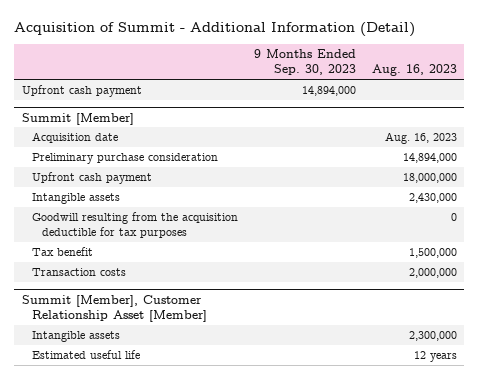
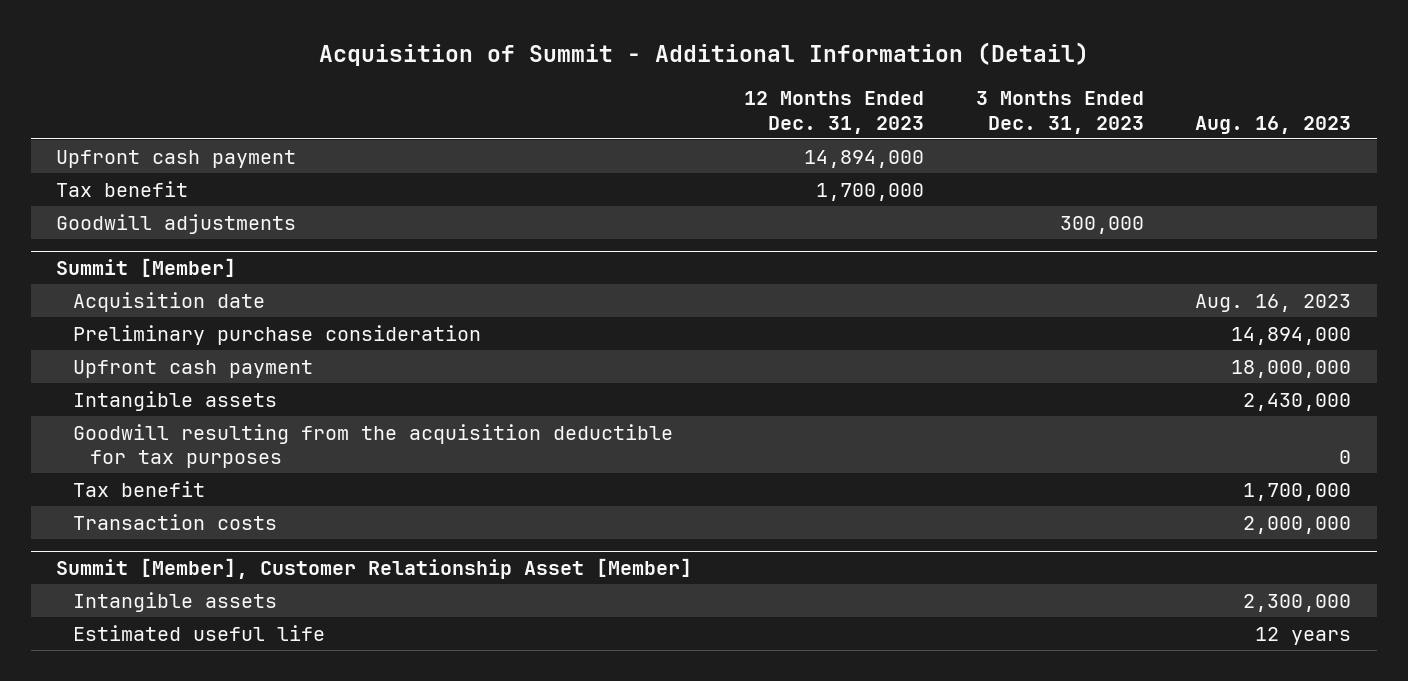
[253,49,356,76] 9 Months Ended Sep. 30, 2023 -> none
none -> [744,91,925,134] 12 Months Ended Dec. 31, 2023
none -> [975,91,1144,134] 3 Months Ended Dec. 31, 2023
none -> [56,180,189,197] Tax benefit
none -> [56,213,297,234] Goodwill adjustments
[408,247,457,258] 1,500,000 -> [1243,482,1352,501] 1,700,000

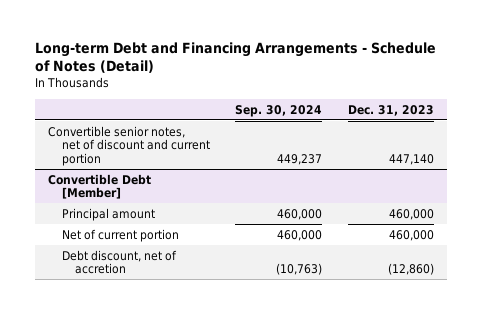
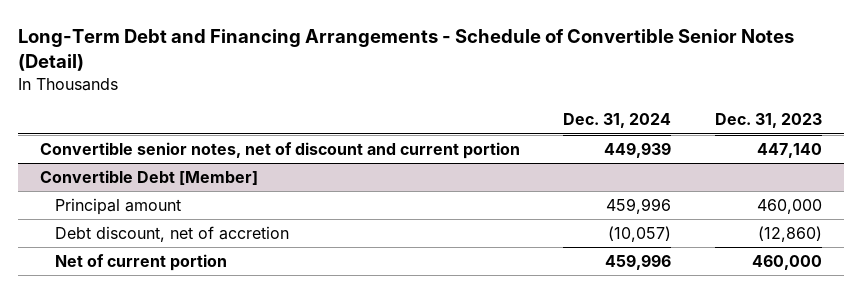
[34,42,436,74] Long-term Debt and Financing Arrangements - Schedule of Notes (Detail) -> [18,29,795,72] Long-Term Debt and Financing Arrangements - Schedule of Convertible Senior Notes (Detail)
[235,104,323,117] Sep. 30, 2024 -> none
none -> [563,113,672,129] Dec. 31, 2024
[61,228,179,242] Net of current portion -> [55,253,228,271] Net of current portion

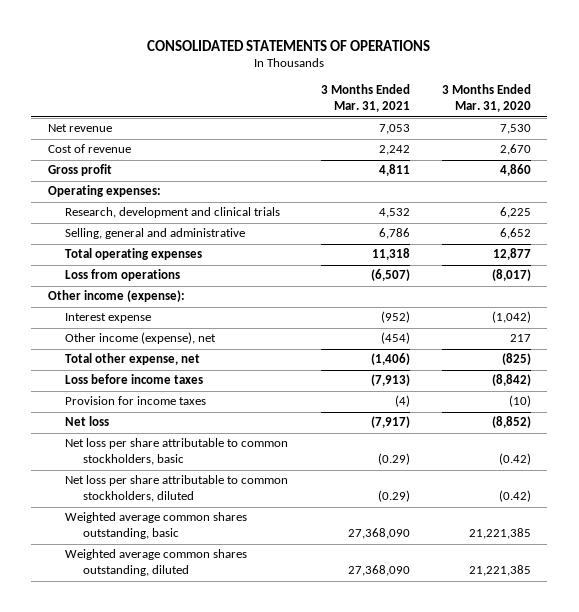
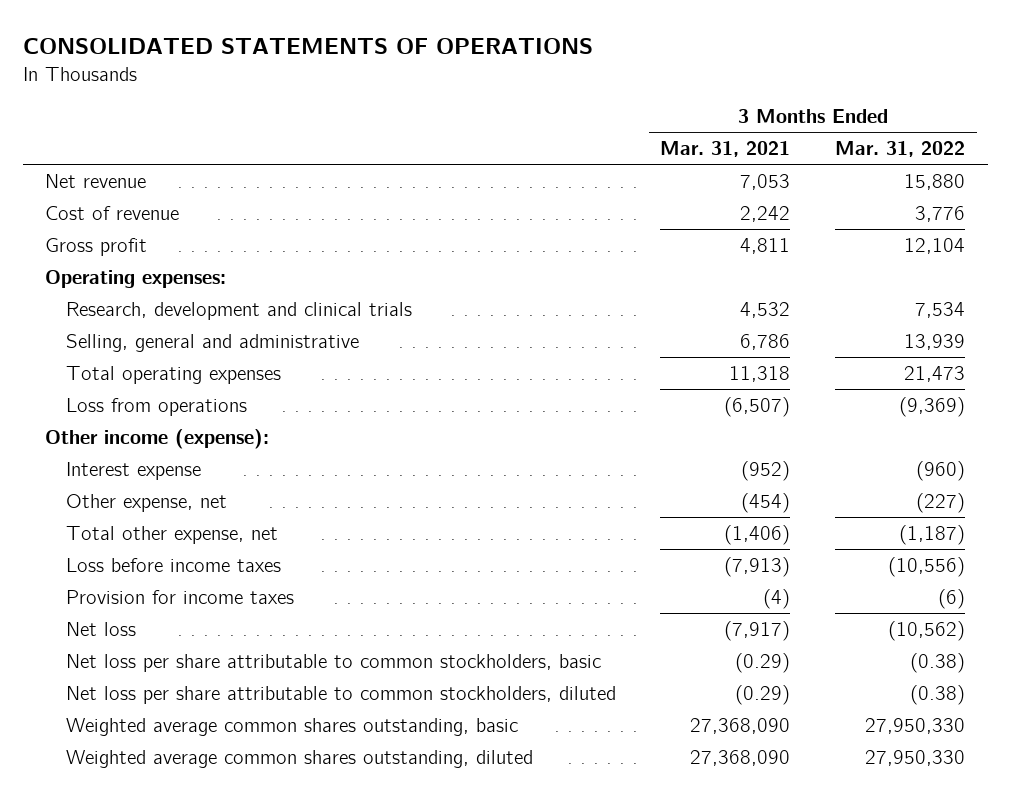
[442,84,532,113] 3 Months Ended Mar. 31, 2020 -> none
none -> [835,141,966,158] Mar. 31, 2022
[65,332,217,345] Other income (expense), net -> [65,493,227,512] Other expense, net

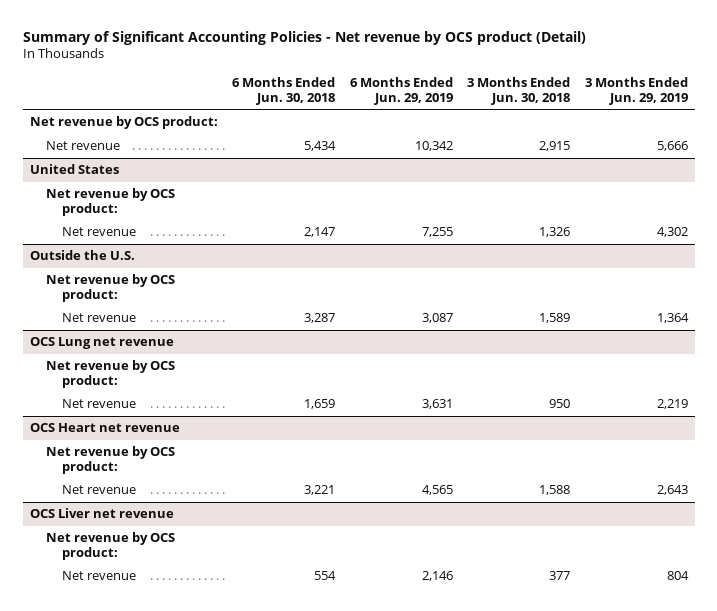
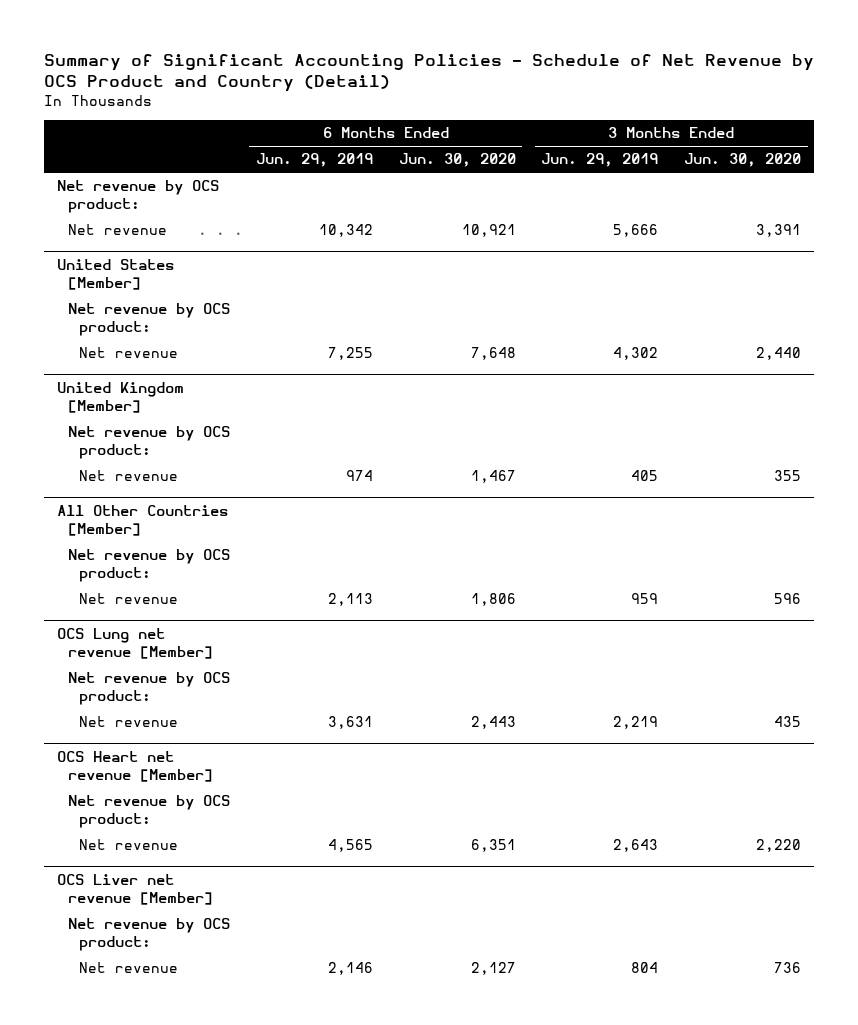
[22,30,586,45] Summary of Significant Accounting Policies - Net revenue by OCS product (Detail) -> [43,53,814,93] Summary of Significant Accounting Policies - Schedule of Net Revenue by OCS Product and Country (Detail)
[232,76,336,105] 6 Months Ended Jun. 30, 2018 -> none
[467,76,571,105] 3 Months Ended Jun. 30, 2018 -> none
none -> [398,153,516,168] Jun. 30, 2020
none -> [684,153,802,168] Jun. 30, 2020
[29,164,119,175] United States -> [56,259,174,290] United States [Member]
[29,250,135,261] Outside the U.S. -> none
none -> [56,382,184,413] United Kingdom [Member]
[29,337,174,350] OCS Lung net revenue -> none
[421,313,453,324] 3,087 -> [345,470,373,482] 974
[656,313,689,324] 1,364 -> [631,470,659,482] 405
none -> [56,505,228,536] All Other Countries [Member]
none -> [79,593,179,605] Net revenue
none -> [56,628,213,659] OCS Lung net revenue [Member]
none -> [67,672,230,706] Net revenue by OCS product:
[29,423,180,433] OCS Heart net revenue -> [56,751,213,782] OCS Heart net revenue [Member]
[29,508,174,519] OCS Liver net revenue -> [56,874,213,905] OCS Liver net revenue [Member]

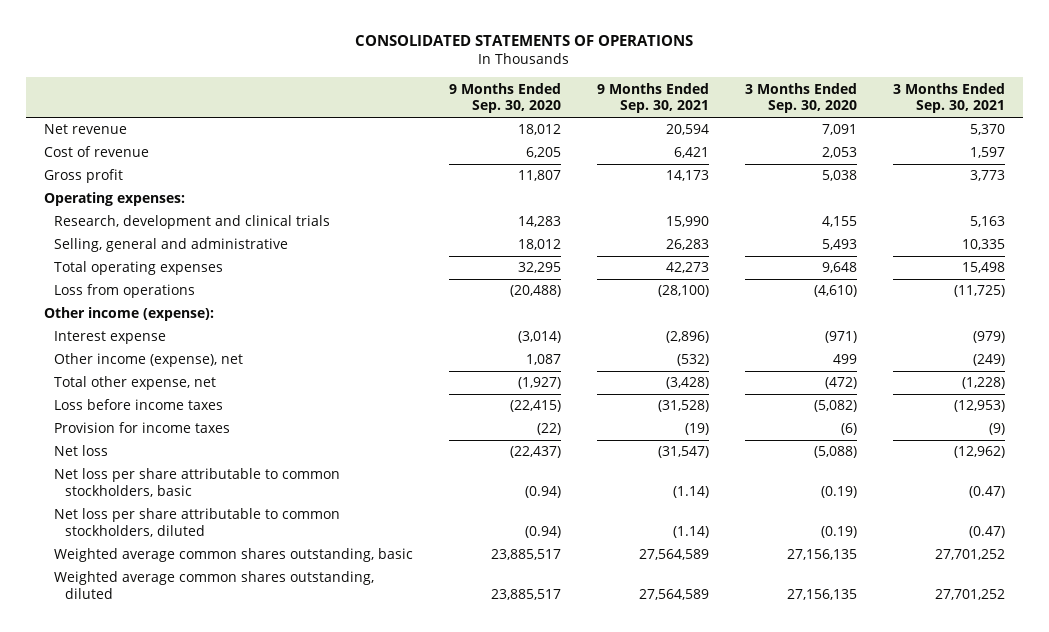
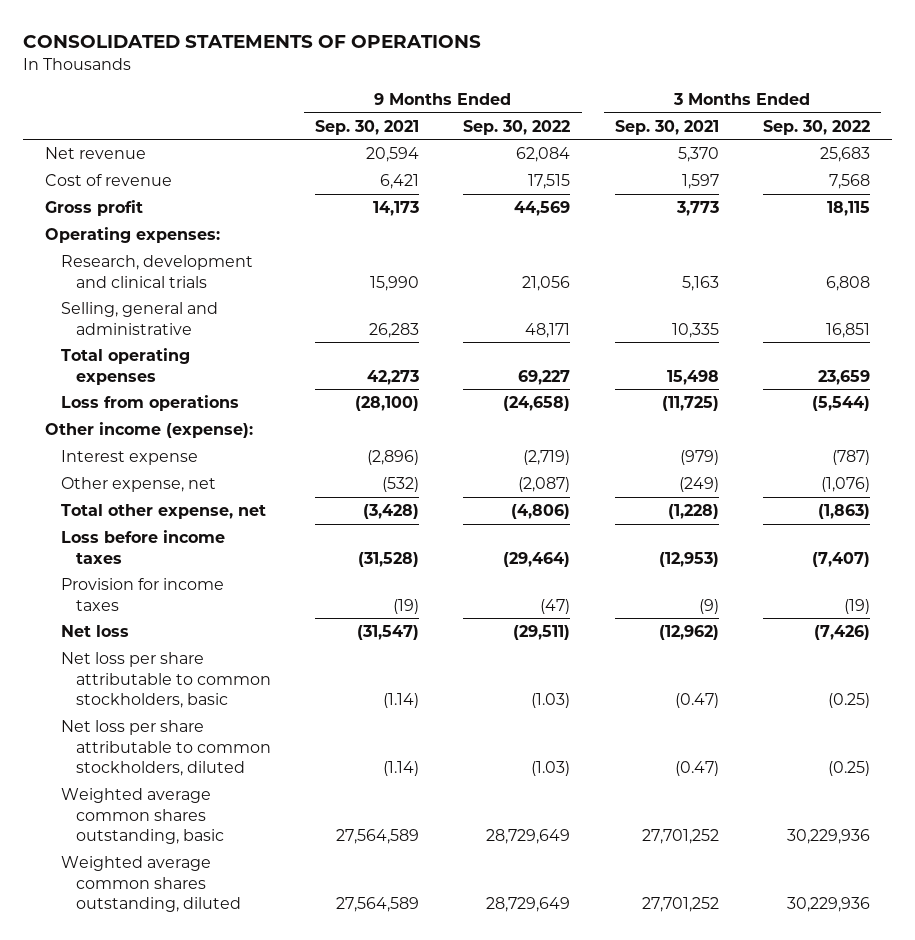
[449,82,562,114] 9 Months Ended Sep. 30, 2020 -> none
[745,82,858,114] 3 Months Ended Sep. 30, 2020 -> none
none -> [463,119,571,135] Sep. 30, 2022
none -> [763,119,871,135] Sep. 30, 2022
[54,353,244,368] Other income (expense), net -> [60,477,216,493] Other expense, net

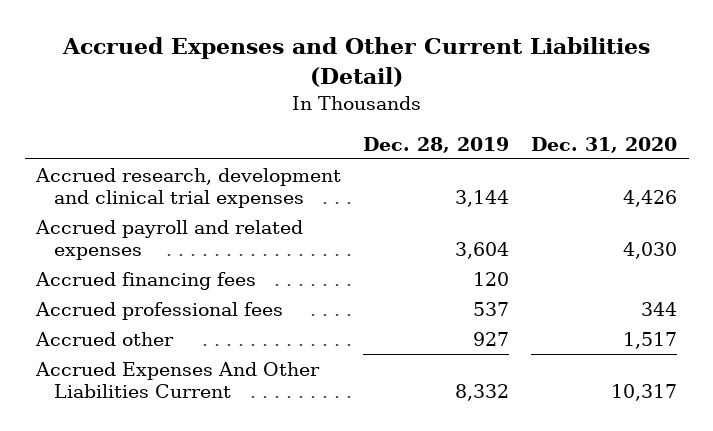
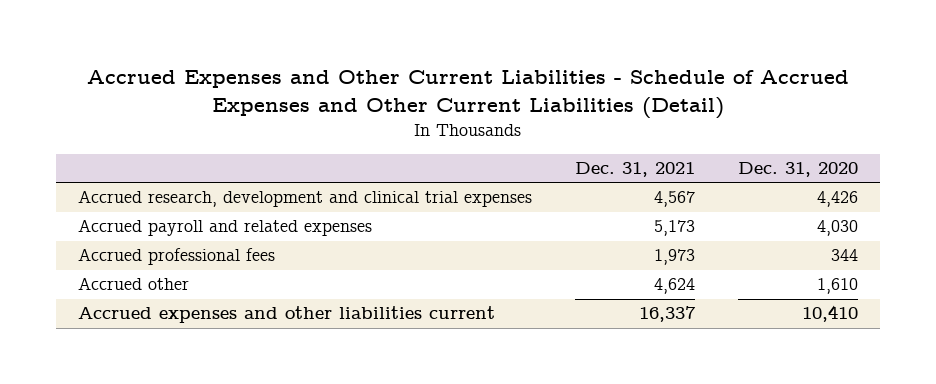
[61,37,650,88] Accrued Expenses and Other Current Liabilities (Detail) -> [86,69,849,119] Accrued Expenses and Other Current Liabilities - Schedule of Accrued Expenses and Other Current Liabilities (Detail)
[363,136,510,153] Dec. 28, 2019 -> none
none -> [574,162,695,178] Dec. 31, 2021
[35,271,257,290] Accrued financing fees -> none
[623,331,678,349] 1,517 -> [817,278,859,295] 1,610
[35,361,321,399] Accrued Expenses And Other Liabilities Current -> [77,306,495,324] Accrued expenses and other liabilities current
[611,384,678,402] 10,317 -> [802,305,859,323] 10,410

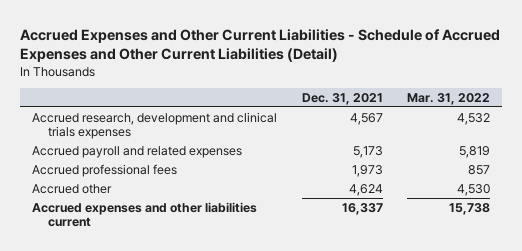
[738,162,859,178] Dec. 31, 2020 -> none
none -> [406,92,490,105] Mar. 31, 2022
[77,190,532,208] Accrued research, development and clinical trial expenses -> [32,111,278,140] Accrued research, development and clinical trials expenses

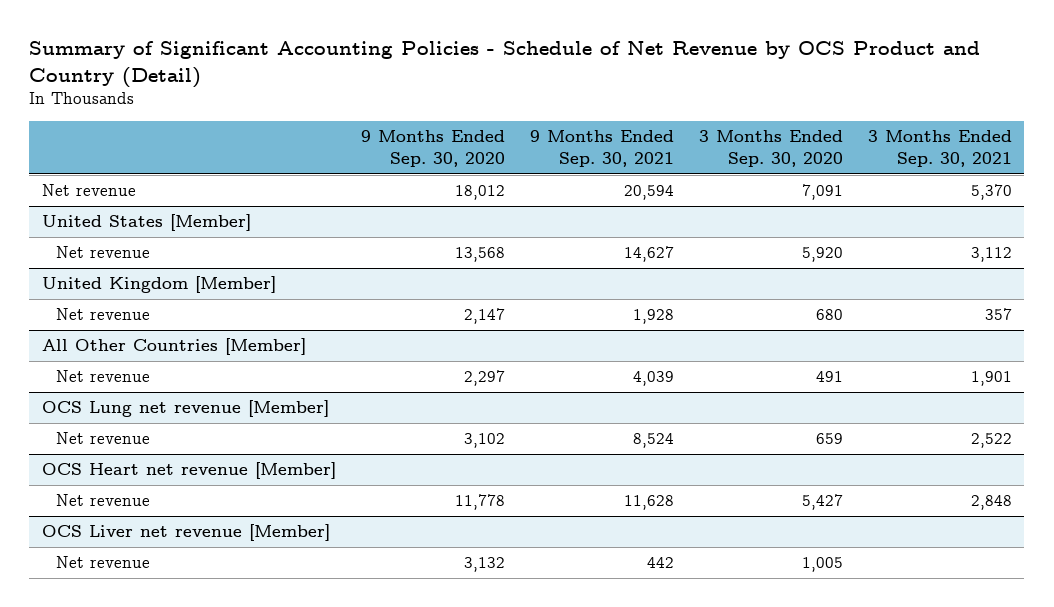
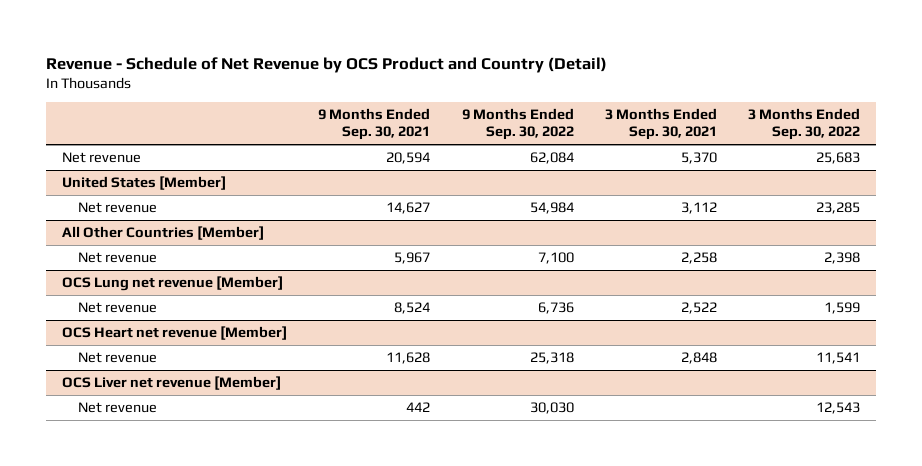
[29,41,981,88] Summary of Significant Accounting Policies - Schedule of Net Revenue by OCS Product and Country (Detail) -> [46,56,608,73] Revenue - Schedule of Net Revenue by OCS Product and Country (Detail)
[360,130,505,167] 9 Months Ended Sep. 30, 2020 -> none
[698,130,843,167] 3 Months Ended Sep. 30, 2020 -> none
none -> [461,108,574,141] 9 Months Ended Sep. 30, 2022
none -> [748,108,861,141] 3 Months Ended Sep. 30, 2022
[41,276,276,294] United Kingdom [Member] -> none
[56,308,151,321] Net revenue -> none
[632,371,674,387] 4,039 -> [394,252,431,265] 5,967
[970,371,1012,387] 1,901 -> [680,252,717,265] 2,258

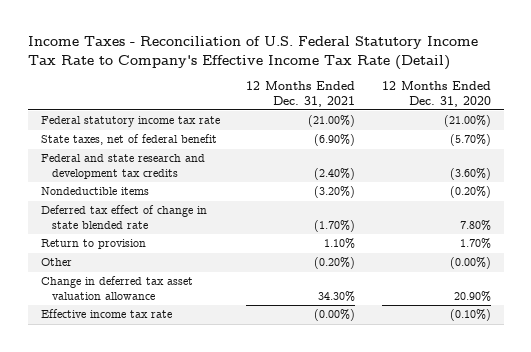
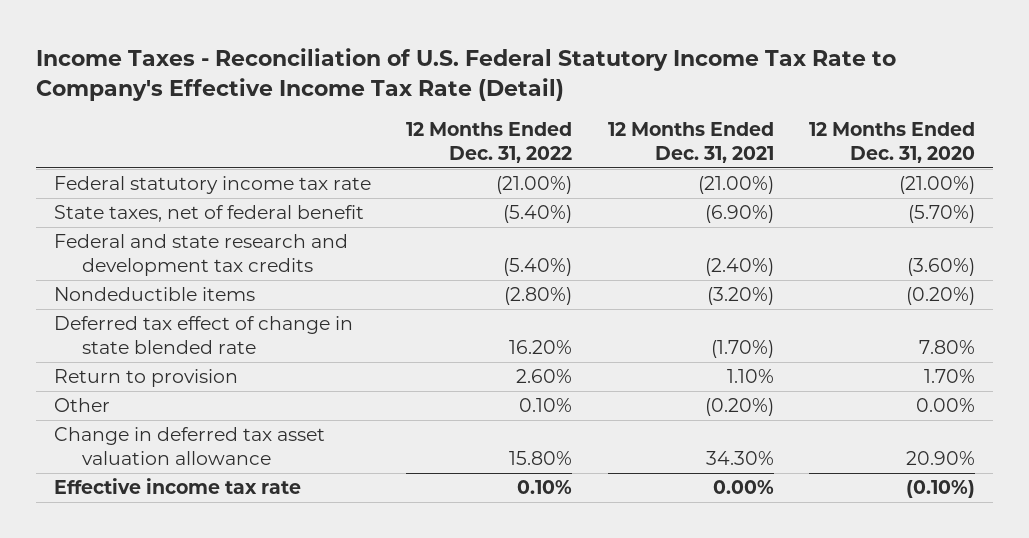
none -> [406,122,573,164] 12 Months Ended Dec. 31, 2022
[449,257,491,270] (0.00%) -> [916,398,976,413] 0.00%
[314,309,356,322] (0.00%) -> [712,480,774,495] 0.00%

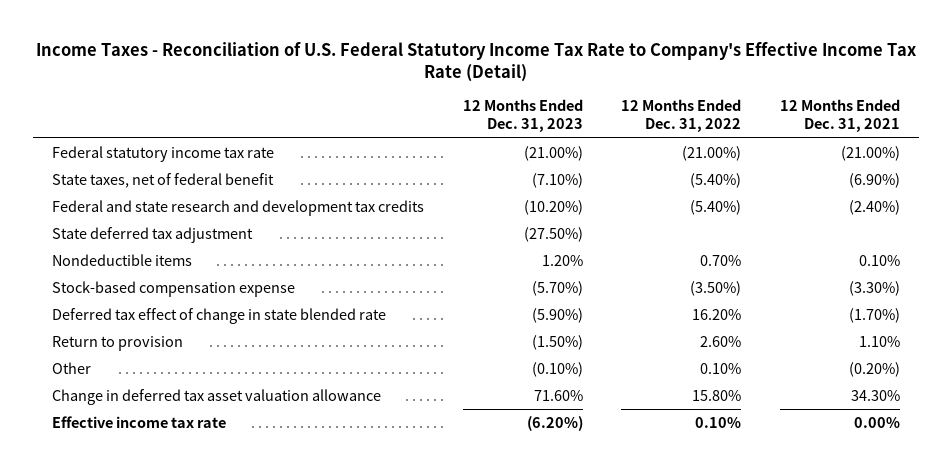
[809,122,976,164] 12 Months Ended Dec. 31, 2020 -> none
none -> [462,99,583,133] 12 Months Ended Dec. 31, 2023
none -> [52,226,254,243] State deferred tax adjustment
[504,287,573,306] (2.80%) -> [700,254,742,266] 0.70%
[706,287,774,306] (3.20%) -> [858,254,900,266] 0.10%
none -> [52,280,296,297] Stock-based compensation expense

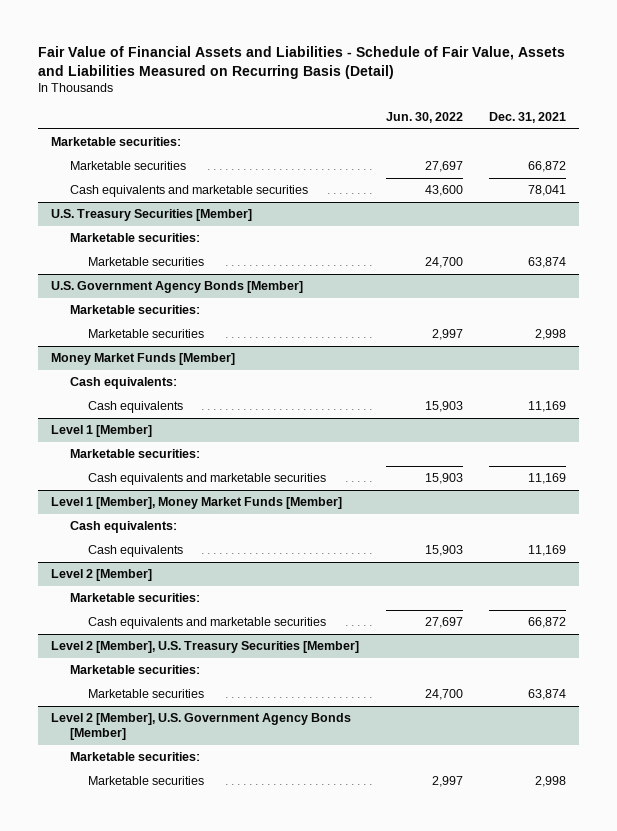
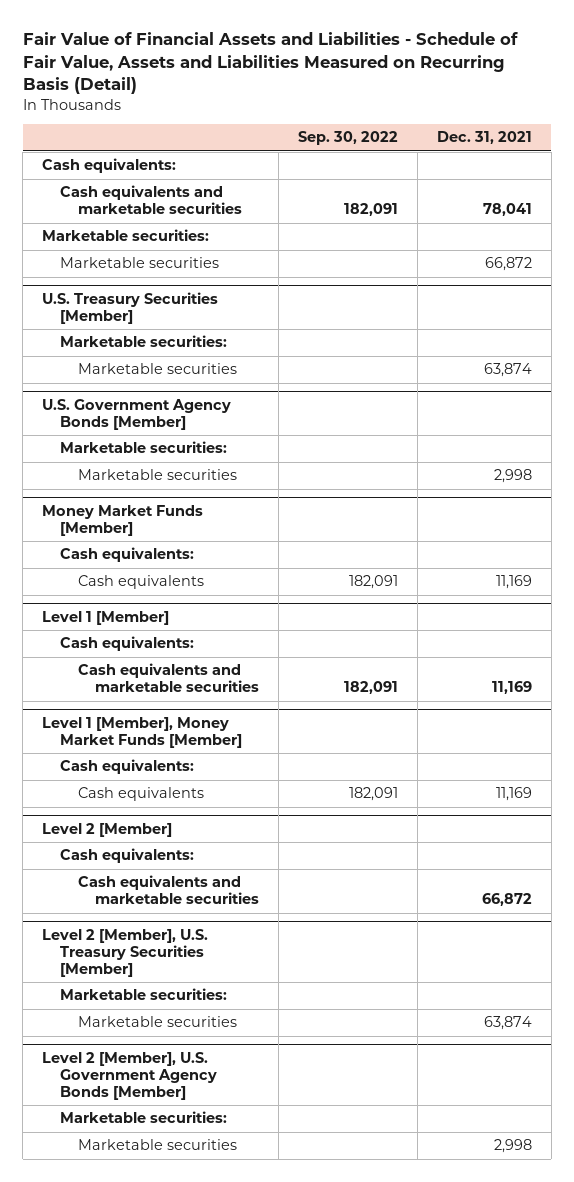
[385,111,463,123] Jun. 30, 2022 -> none
none -> [297,131,398,146] Sep. 30, 2022
none -> [42,158,177,174] Cash equivalents:
[69,185,308,198] Cash equivalents and marketable securities -> [59,185,242,215] Cash equivalents and marketable securities
[69,449,200,459] Marketable securities: -> none
none -> [59,636,194,652] Cash equivalents:
[69,593,200,603] Marketable securities: -> none
none -> [59,848,194,864] Cash equivalents:

